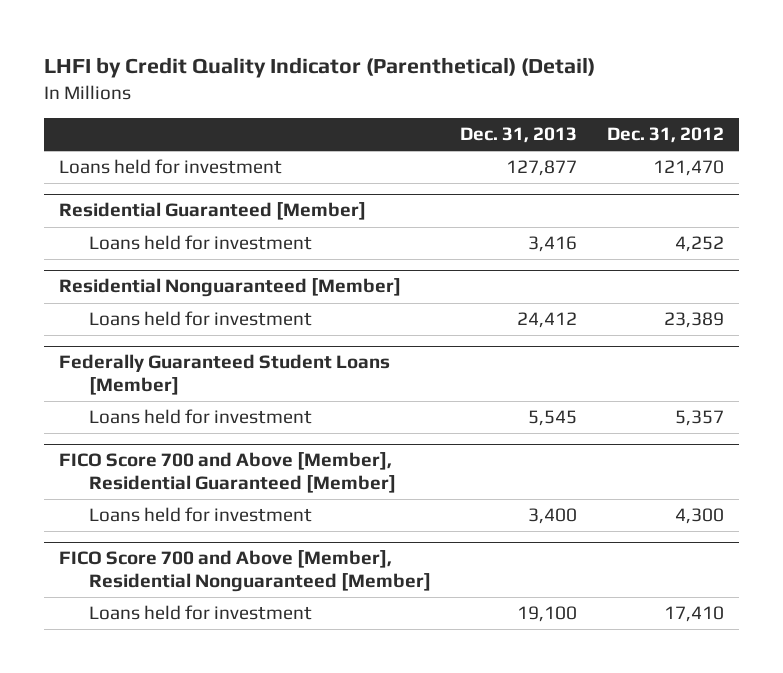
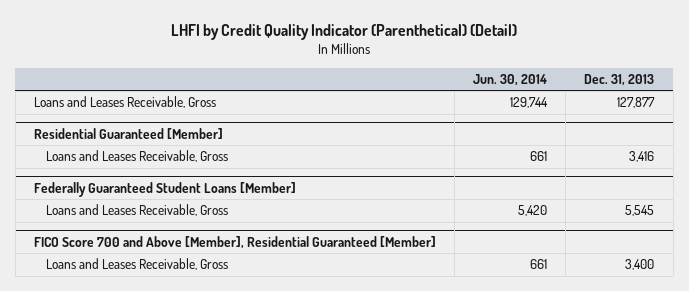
[606,126,724,143] Dec. 31, 2012 -> none
none -> [473,73,548,86] Jun. 30, 2014
[59,159,283,175] Loans held for investment -> [34,96,217,109] Loans and Leases Receivable, Gross
[59,278,402,298] Residential Nonguaranteed [Member] -> none
[88,311,312,327] Loans held for investment -> none
[88,235,312,251] Loans held for investment -> [45,150,228,163] Loans and Leases Receivable, Gross
[88,409,312,425] Loans held for investment -> [45,204,228,217] Loans and Leases Receivable, Gross
[59,550,431,592] FICO Score 700 and Above [Member], Residential Nonguaranteed [Member] -> none
[88,605,312,621] Loans held for investment -> none
[88,507,312,523] Loans held for investment -> [45,258,228,271] Loans and Leases Receivable, Gross

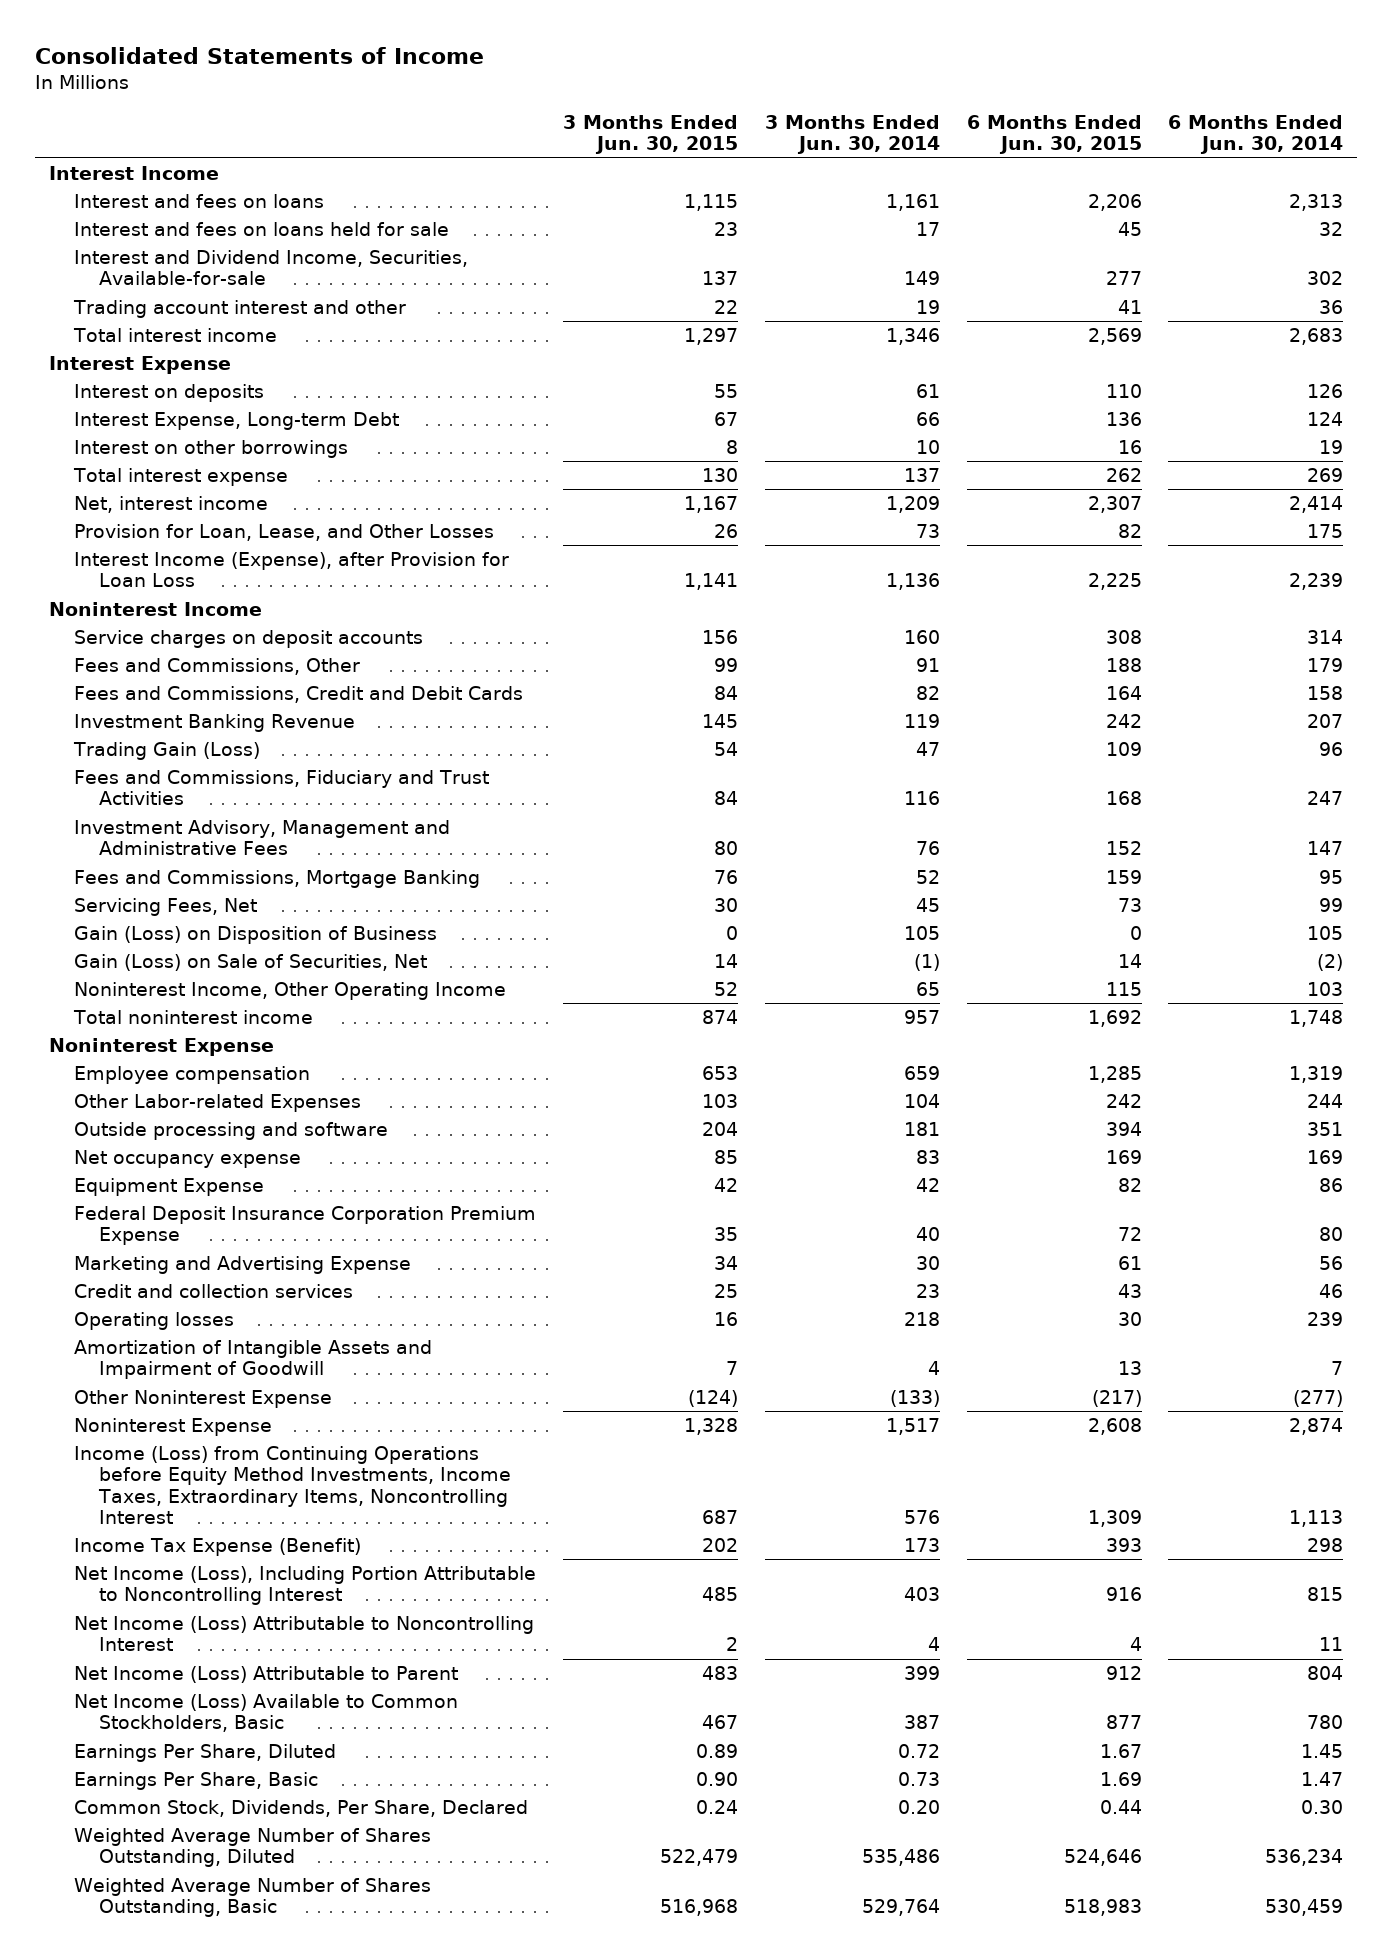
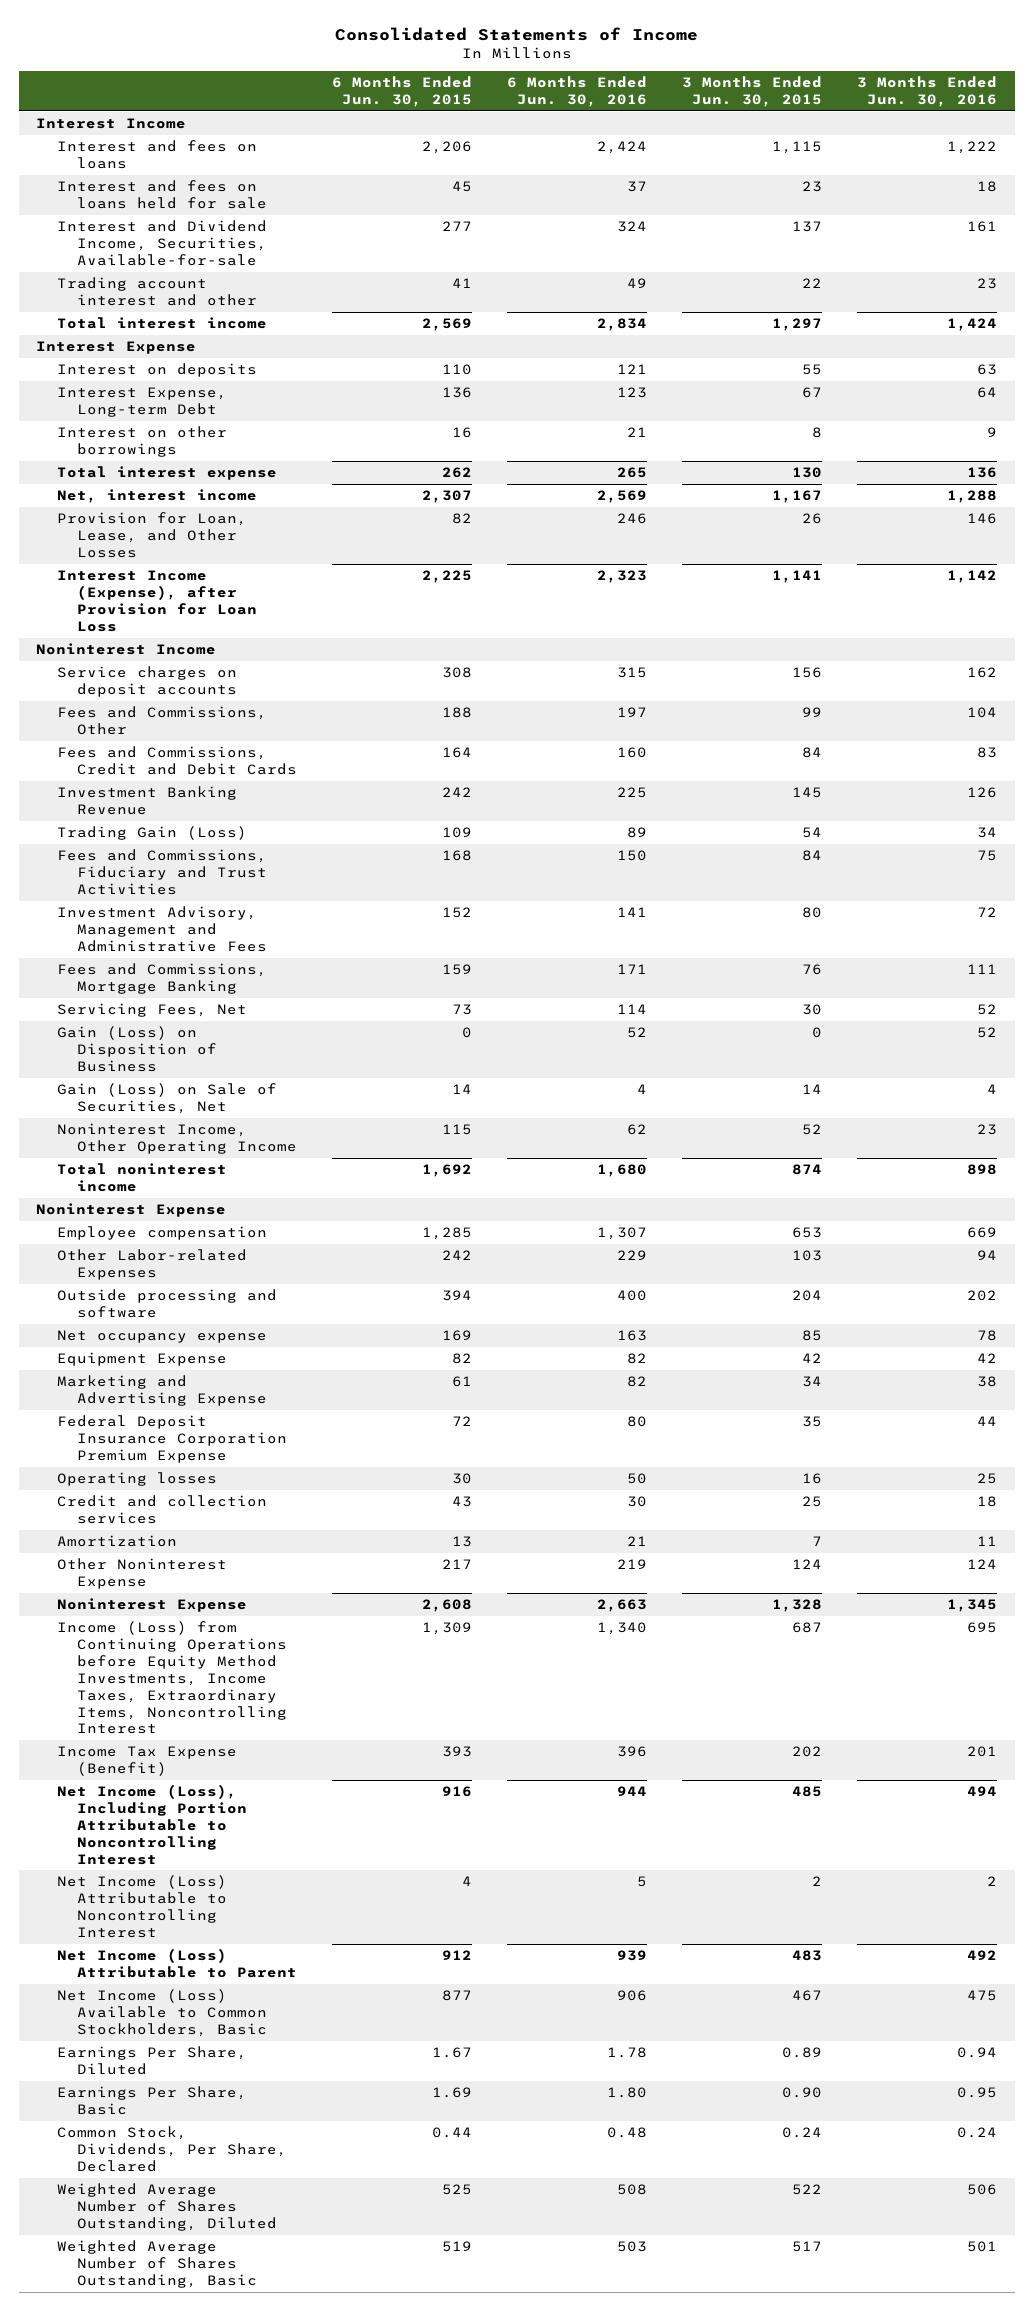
[764,114,940,155] 3 Months Ended Jun. 30, 2014 -> none
[1168,114,1344,155] 6 Months Ended Jun. 30, 2014 -> none
none -> [507,76,648,107] 6 Months Ended Jun. 30, 2016
none -> [857,76,998,107] 3 Months Ended Jun. 30, 2016
[74,1205,537,1246] Federal Deposit Insurance Corporation Premium Expense -> [56,1415,287,1463] Federal Deposit Insurance Corporation Premium Expense
[74,1283,354,1298] Credit and collection services -> [56,1495,267,1525] Credit and collection services
[74,1339,433,1380] Amortization of Intangible Assets and Impairment of Goodwill -> [56,1535,177,1548] Amortization
[687,1389,738,1407] (124) -> [792,1559,823,1570] 124
[1091,1389,1142,1407] (217) -> [442,1559,473,1570] 217
[659,1849,738,1867] 522,479 -> [792,2184,823,2196] 522
[1063,1849,1142,1867] 524,646 -> [442,2184,473,2196] 525
[659,1899,738,1917] 516,968 -> [792,2241,823,2253] 517
[1063,1899,1142,1917] 518,983 -> [442,2241,473,2253] 519

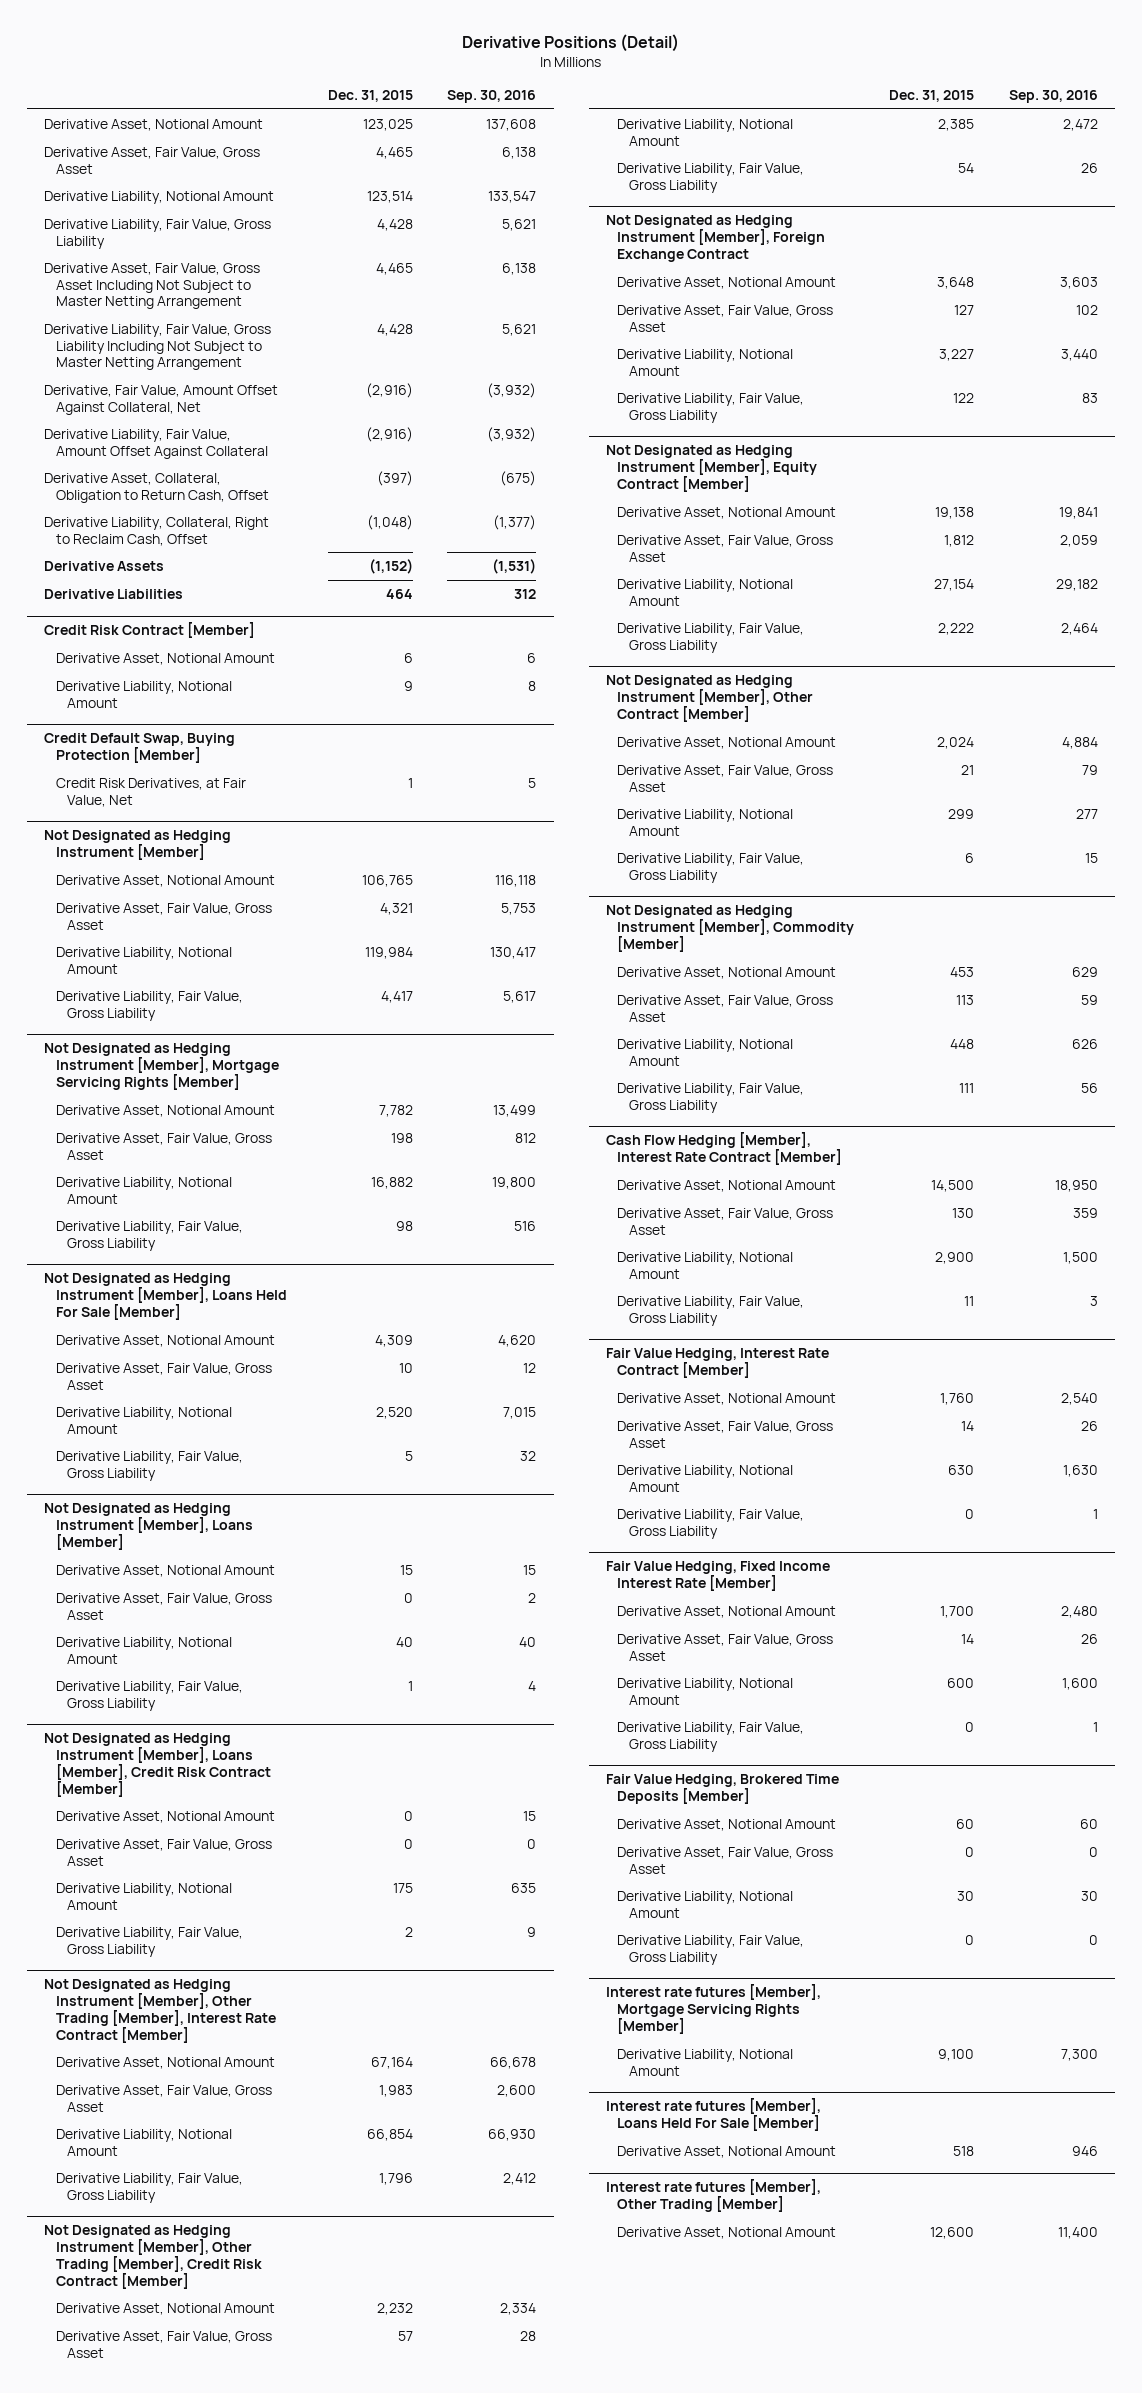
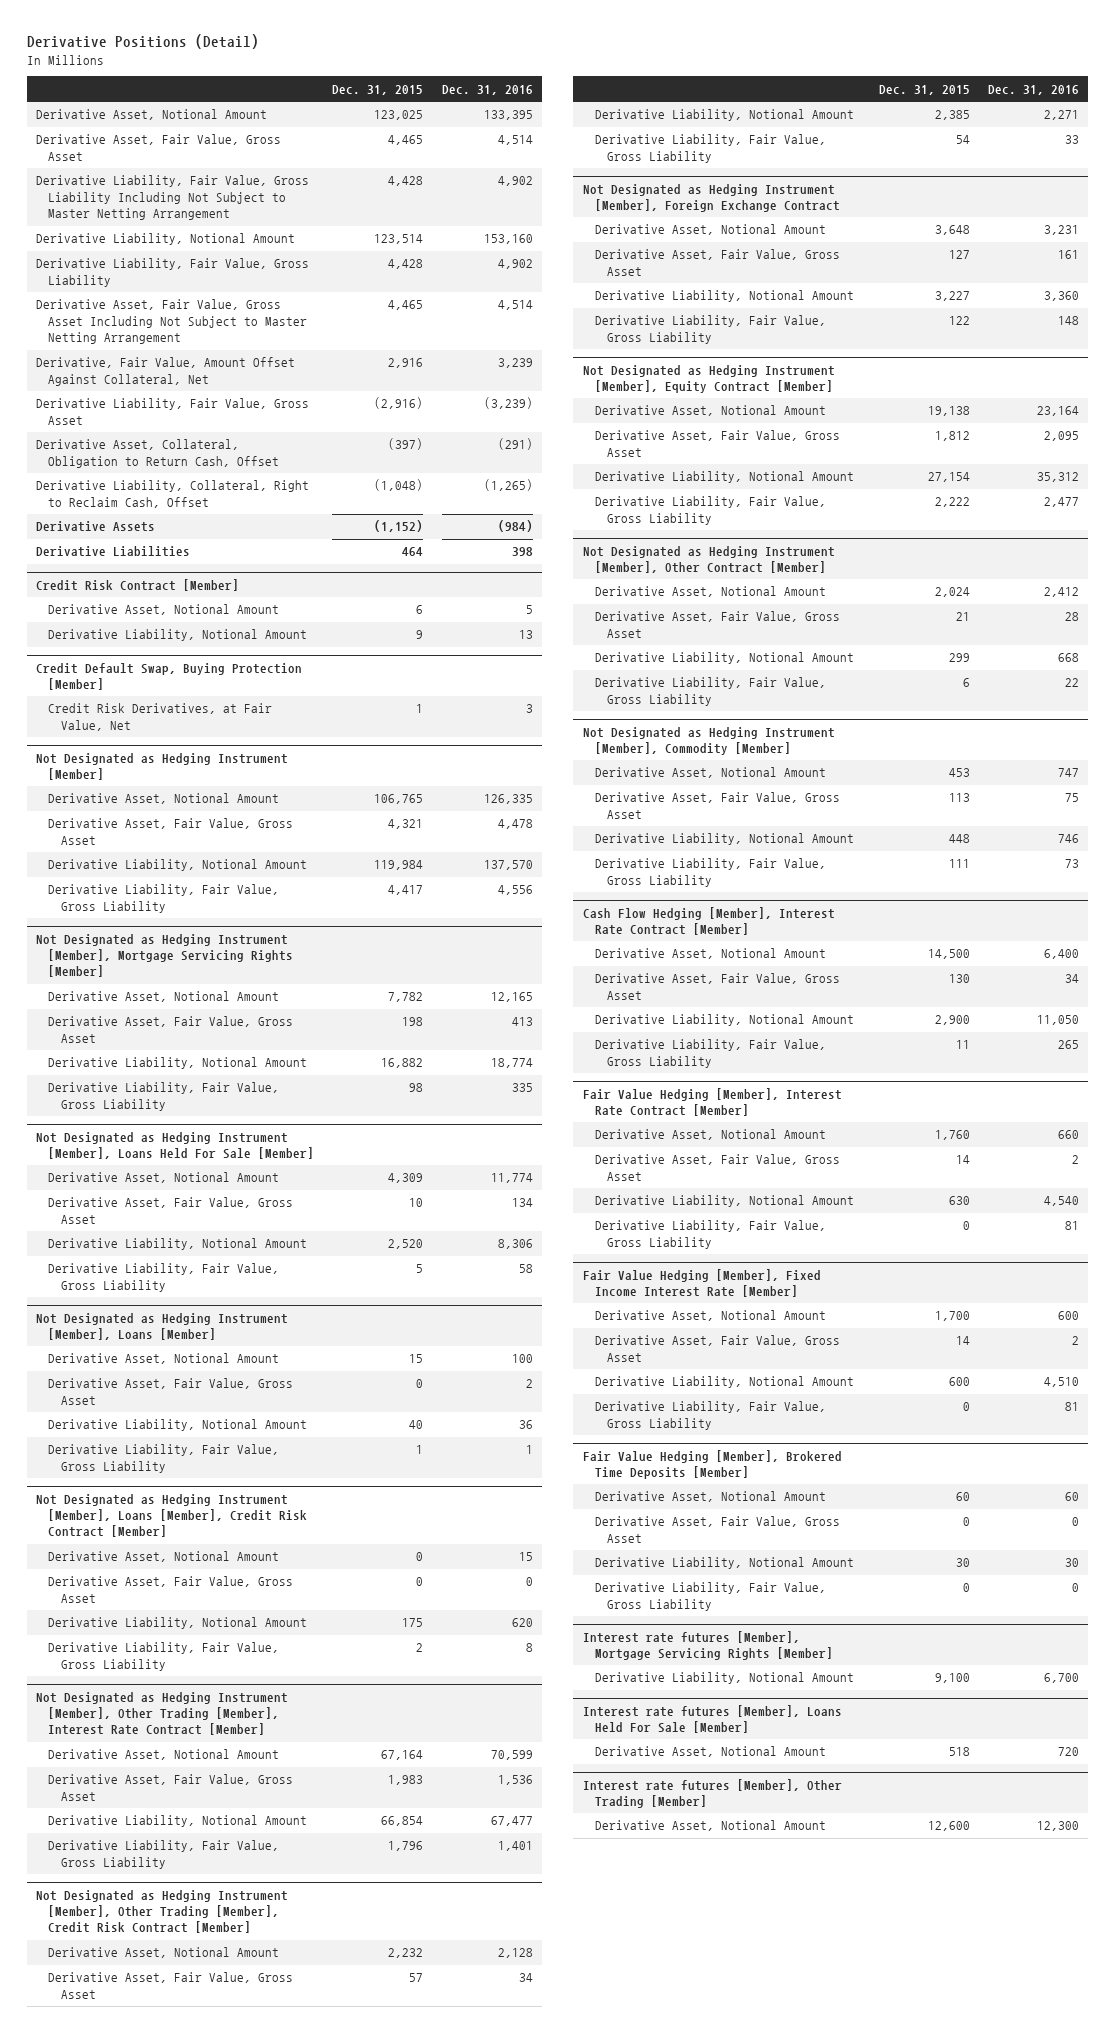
[447,89,537,103] Sep. 30, 2016 -> none
none -> [441,84,533,95] Dec. 31, 2016
[44,323,272,371] Derivative Liability, Fair Value, Gross Liability Including Not Subject to Master Netting Arrangement -> [35,175,309,221] Derivative Liability, Fair Value, Gross Liability Including Not Subject to Master Netting Arrangement
[365,382,413,398] (2,916) -> [388,358,424,369] 2,916
[44,428,268,459] Derivative Liability, Fair Value, Amount Offset Against Collateral -> [35,398,309,425] Derivative Liability, Fair Value, Gross Asset
[605,1348,829,1379] Fair Value Hedging, Interest Rate Contract [Member] -> [582,1087,842,1117] Fair Value Hedging [Member], Interest Rate Contract [Member]
[605,1561,830,1592] Fair Value Hedging, Fixed Income Interest Rate [Member] -> [582,1268,821,1298] Fair Value Hedging [Member], Fixed Income Interest Rate [Member]
[605,1774,839,1805] Fair Value Hedging, Brokered Time Deposits [Member] -> [582,1449,842,1480] Fair Value Hedging [Member], Brokered Time Deposits [Member]

